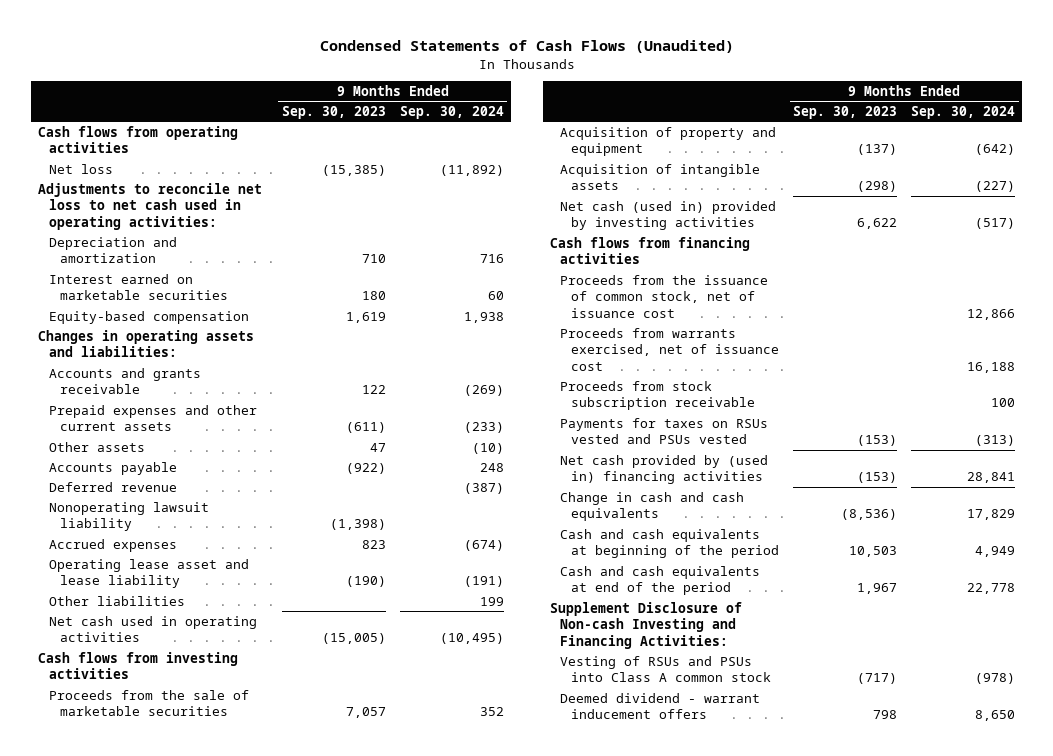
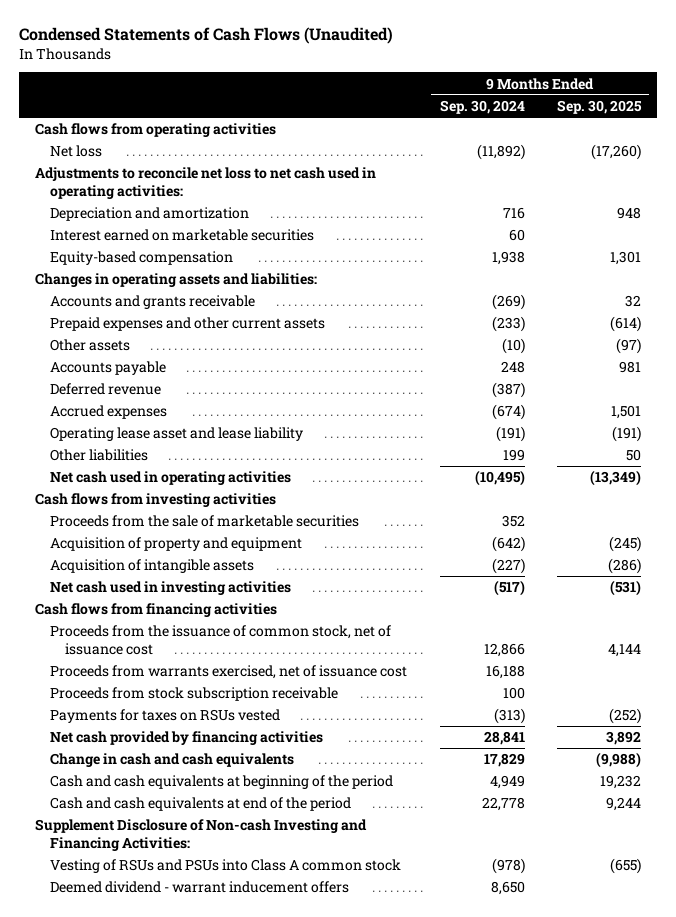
[281,106,386,120] Sep. 30, 2023 -> none
none -> [557,99,643,114] Sep. 30, 2025
[49,501,210,532] Nonoperating lawsuit liability -> none
[560,200,777,231] Net cash (used in) provided by investing activities -> [50,581,292,596] Net cash used in investing activities
[560,417,769,445] Payments for taxes on RSUs vested and PSUs vested -> [50,709,281,724] Payments for taxes on RSUs vested
[560,454,769,485] Net cash provided by (used in) financing activities -> [50,731,324,746] Net cash provided by financing activities

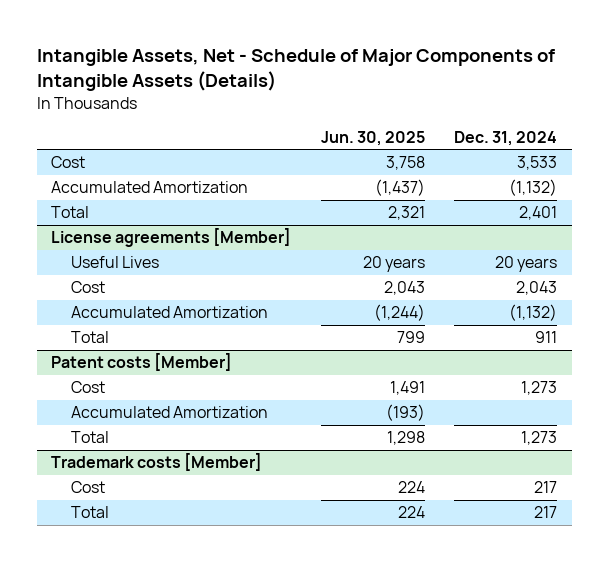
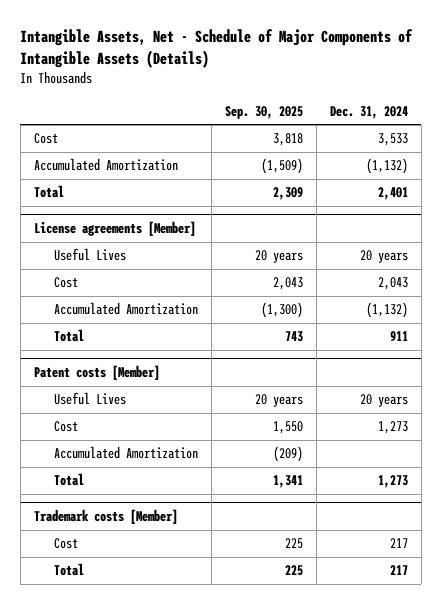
[320,131,425,147] Jun. 30, 2025 -> none
none -> [224,105,303,119] Sep. 30, 2025
none -> [53,392,126,406] Useful Lives

